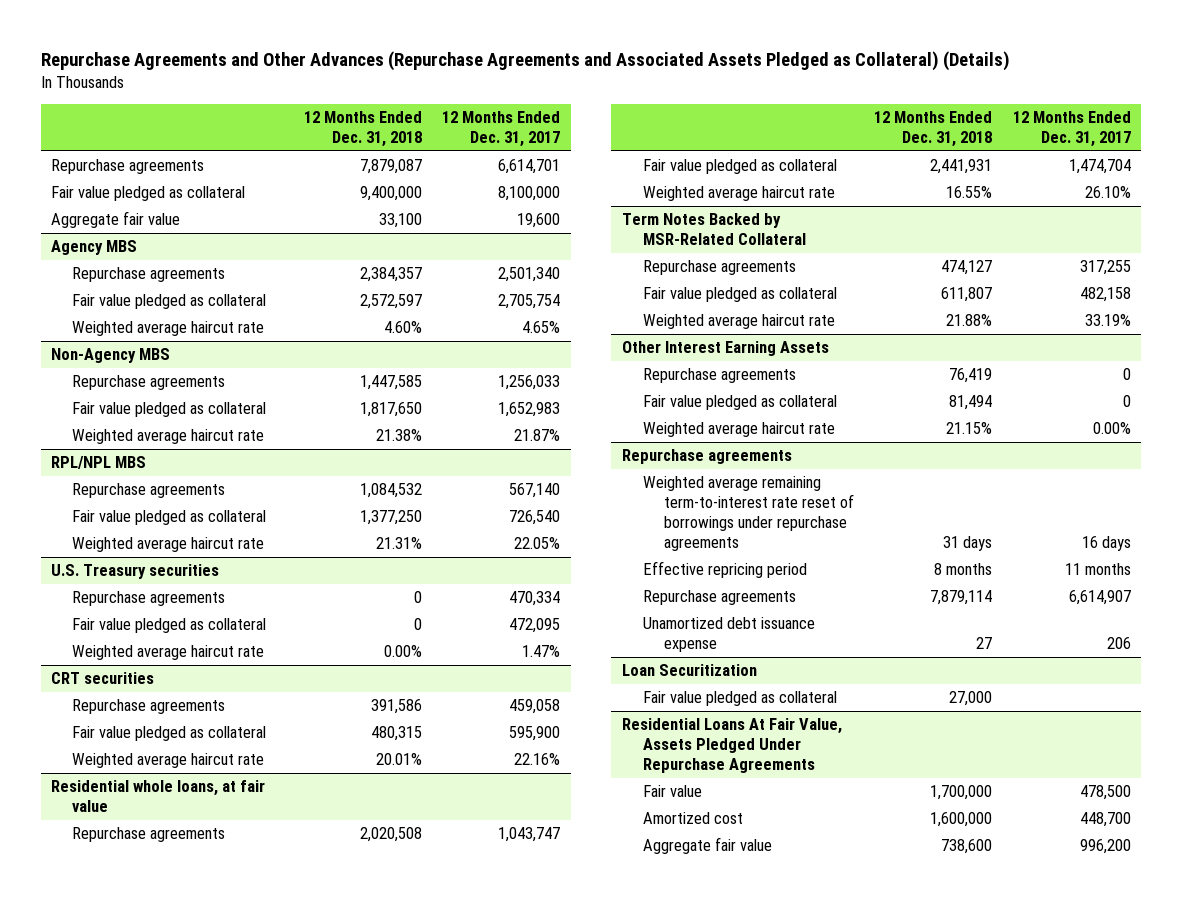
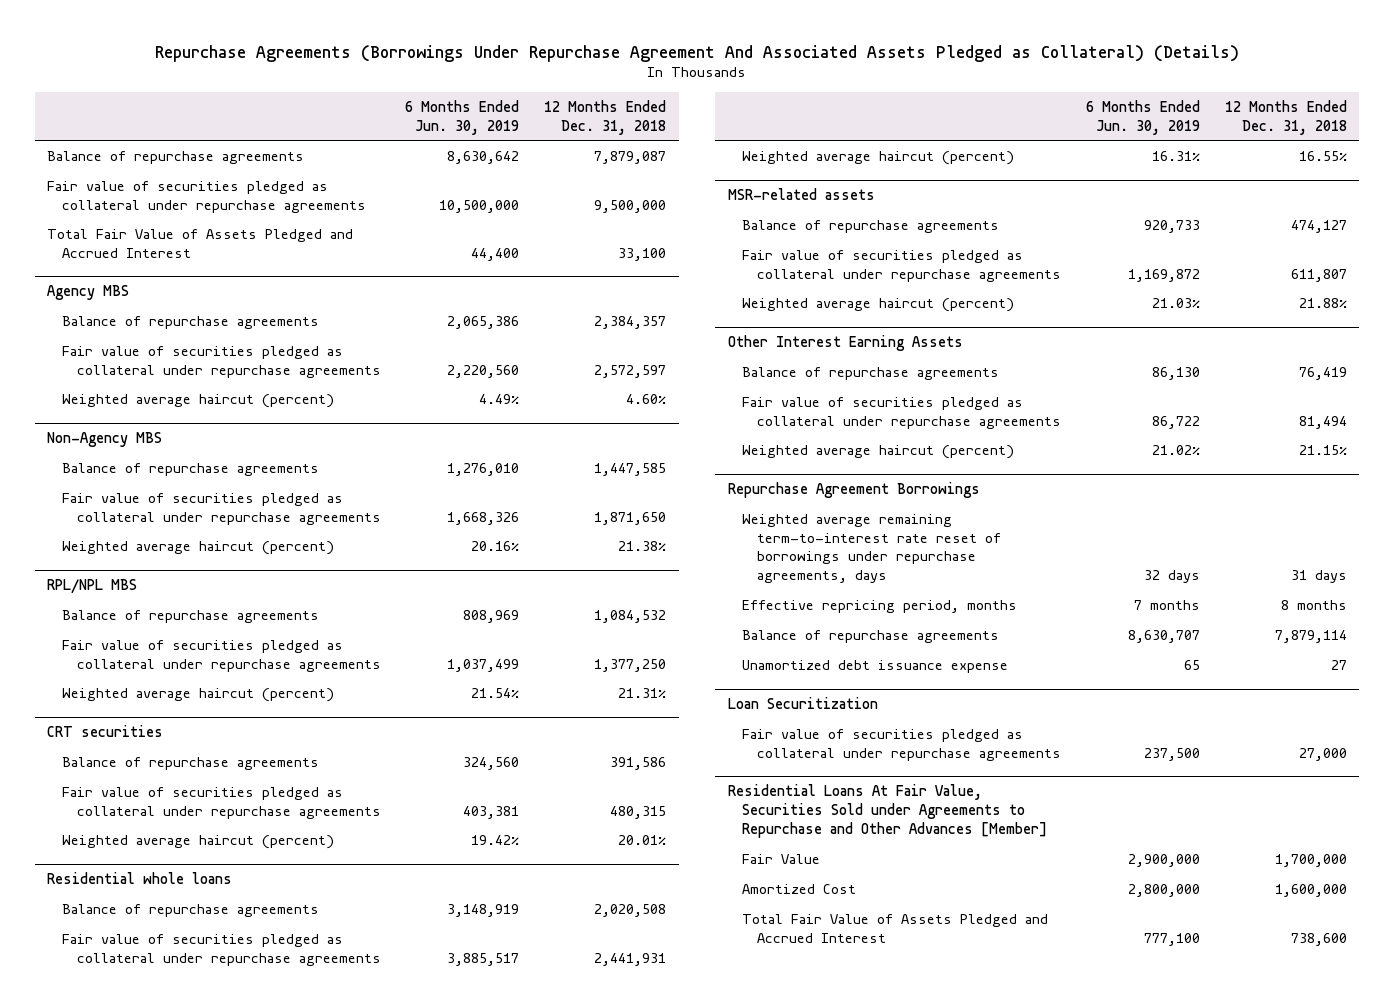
[40,51,1010,72] Repurchase Agreements and Other Advances (Repurchase Agreements and Associated Assets Pledged as Collateral) (Details) -> [154,44,1239,62] Repurchase Agreements (Borrowings Under Repurchase Agreement And Associated Assets Pledged as Collateral) (Details)
[442,111,561,148] 12 Months Ended Dec. 31, 2017 -> none
none -> [405,99,520,135] 6 Months Ended Jun. 30, 2019
[51,159,205,175] Repurchase agreements -> [47,150,305,164] Balance of repurchase agreements
[51,186,246,202] Fair value pledged as collateral -> [47,180,366,213] Fair value of securities pledged as collateral under repurchase agreements
[359,186,422,202] 9,400,000 -> [594,199,667,213] 9,500,000
[51,211,181,229] Aggregate fair value -> [47,228,354,258] Total Fair Value of Assets Pledged and Accrued Interest
[72,267,226,283] Repurchase agreements -> [61,315,319,329] Balance of repurchase agreements
[72,294,267,310] Fair value pledged as collateral -> [61,345,381,378] Fair value of securities pledged as collateral under repurchase agreements
[72,321,265,337] Weighted average haircut rate -> [61,393,334,408] Weighted average haircut (percent)
[72,375,226,391] Repurchase agreements -> [61,462,319,476] Balance of repurchase agreements
[72,402,267,418] Fair value pledged as collateral -> [61,492,381,525] Fair value of securities pledged as collateral under repurchase agreements
[359,402,422,418] 1,817,650 -> [594,511,667,525] 1,871,650
[72,429,265,445] Weighted average haircut rate -> [61,540,334,555] Weighted average haircut (percent)
[51,564,220,580] U.S. Treasury securities -> none
[72,591,226,607] Repurchase agreements -> none
[72,618,267,634] Fair value pledged as collateral -> none
[72,645,265,661] Weighted average haircut rate -> none
[72,483,226,499] Repurchase agreements -> [61,609,319,623] Balance of repurchase agreements
[72,510,267,526] Fair value pledged as collateral -> [61,639,381,672] Fair value of securities pledged as collateral under repurchase agreements
[72,537,265,553] Weighted average haircut rate -> [61,687,334,702] Weighted average haircut (percent)
[72,699,226,715] Repurchase agreements -> [61,756,319,770] Balance of repurchase agreements
[72,726,267,742] Fair value pledged as collateral -> [61,786,381,819] Fair value of securities pledged as collateral under repurchase agreements
[72,753,265,769] Weighted average haircut rate -> [61,834,334,849] Weighted average haircut (percent)
[51,780,266,813] Residential whole loans, at fair value -> [47,872,233,885] Residential whole loans
[72,827,226,843] Repurchase agreements -> [61,903,319,917] Balance of repurchase agreements
[642,159,837,175] Fair value pledged as collateral -> [61,933,381,966] Fair value of securities pledged as collateral under repurchase agreements
[642,186,835,202] Weighted average haircut rate -> [742,150,1015,165] Weighted average haircut (percent)
[621,213,806,246] Term Notes Backed by MSR-Related Collateral -> [727,188,875,201] MSR-related assets
[642,260,796,276] Repurchase agreements -> [742,219,1000,233] Balance of repurchase agreements
[642,287,837,303] Fair value pledged as collateral -> [742,249,1061,282] Fair value of securities pledged as collateral under repurchase agreements
[642,314,835,330] Weighted average haircut rate -> [742,297,1015,312] Weighted average haircut (percent)
[642,368,796,384] Repurchase agreements -> [742,366,1000,380] Balance of repurchase agreements
[642,395,837,411] Fair value pledged as collateral -> [742,396,1061,429] Fair value of securities pledged as collateral under repurchase agreements
[642,422,835,438] Weighted average haircut rate -> [742,444,1015,459] Weighted average haircut (percent)
[621,449,792,465] Repurchase agreements -> [727,482,980,499] Repurchase Agreement Borrowings
[642,476,854,552] Weighted average remaining term-to-interest rate reset of borrowings under repurchase agreements -> [742,513,1001,584] Weighted average remaining term-to-interest rate reset of borrowings under repurchase agreements, days
[642,561,807,579] Effective repricing period -> [742,599,1018,613] Effective repricing period, months
[642,590,796,606] Repurchase agreements -> [742,629,1000,643] Balance of repurchase agreements
[621,718,842,774] Residential Loans At Fair Value, Assets Pledged Under Repurchase Agreements -> none
[642,691,837,707] Fair value pledged as collateral -> [742,728,1061,761] Fair value of securities pledged as collateral under repurchase agreements
none -> [727,784,1048,838] Residential Loans At Fair Value, Securities Sold under Agreements to Repurchase and Other Advances [Member]
[642,785,702,798] Fair value -> [742,853,821,864] Fair Value
[642,812,743,825] Amortized cost -> [742,883,857,894] Amortized Cost
[642,837,772,855] Aggregate fair value -> [742,913,1049,943] Total Fair Value of Assets Pledged and Accrued Interest

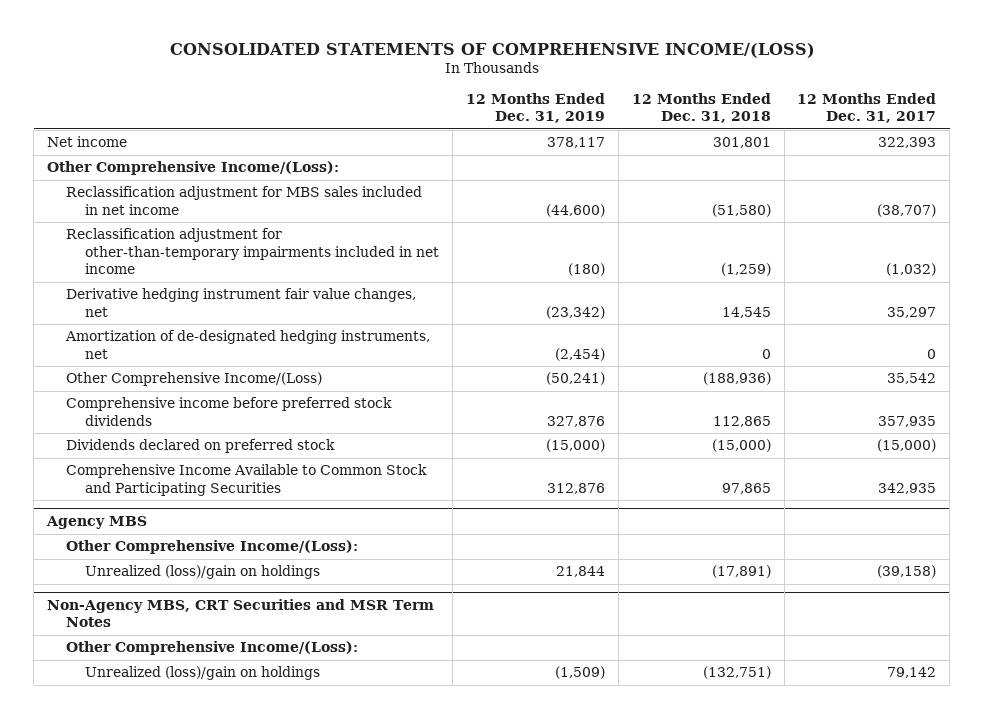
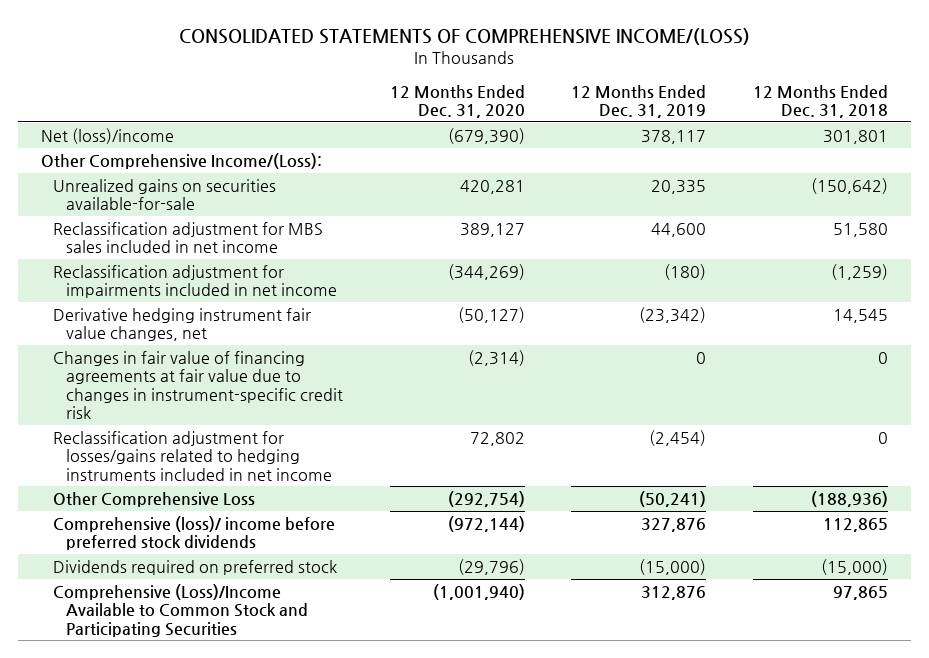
[797,92,937,124] 12 Months Ended Dec. 31, 2017 -> none
none -> [389,84,525,119] 12 Months Ended Dec. 31, 2020
[46,136,127,148] Net income -> [40,127,174,144] Net (loss)/income
none -> [53,178,277,211] Unrealized gains on securities available-for-sale
[546,203,606,217] (44,600) -> [651,222,707,237] 44,600
[711,203,771,217] (51,580) -> [832,222,888,237] 51,580
[66,228,440,275] Reclassification adjustment for other-than-temporary impairments included in net income -> [53,264,337,299] Reclassification adjustment for impairments included in net income
[45,516,147,530] Agency MBS -> none
[66,540,359,555] Other Comprehensive Income/(Loss): -> none
[85,565,321,580] Unrealized (loss)/gain on holdings -> none
[46,599,434,628] Non-Agency MBS, CRT Securities and MSR Term Notes -> none
[66,641,359,656] Other Comprehensive Income/(Loss): -> none
[85,666,321,681] Unrealized (loss)/gain on holdings -> none
none -> [53,350,343,420] Changes in fair value of financing agreements at fair value due to changes in instrument-specific credit risk
[65,330,431,359] Amortization of de-designated hedging instruments, net -> [53,430,332,481] Reclassification adjustment for losses/gains related to hedging instruments included in net income
[66,372,323,387] Other Comprehensive Income/(Loss) -> [53,491,256,507] Other Comprehensive Loss
[66,397,393,426] Comprehensive income before preferred stock dividends -> [53,515,336,551] Comprehensive (loss)/ income before preferred stock dividends
[66,439,336,454] Dividends declared on preferred stock -> [53,559,338,575] Dividends required on preferred stock
[66,464,428,496] Comprehensive Income Available to Common Stock and Participating Securities -> [53,583,308,637] Comprehensive (Loss)/Income Available to Common Stock and Participating Securities

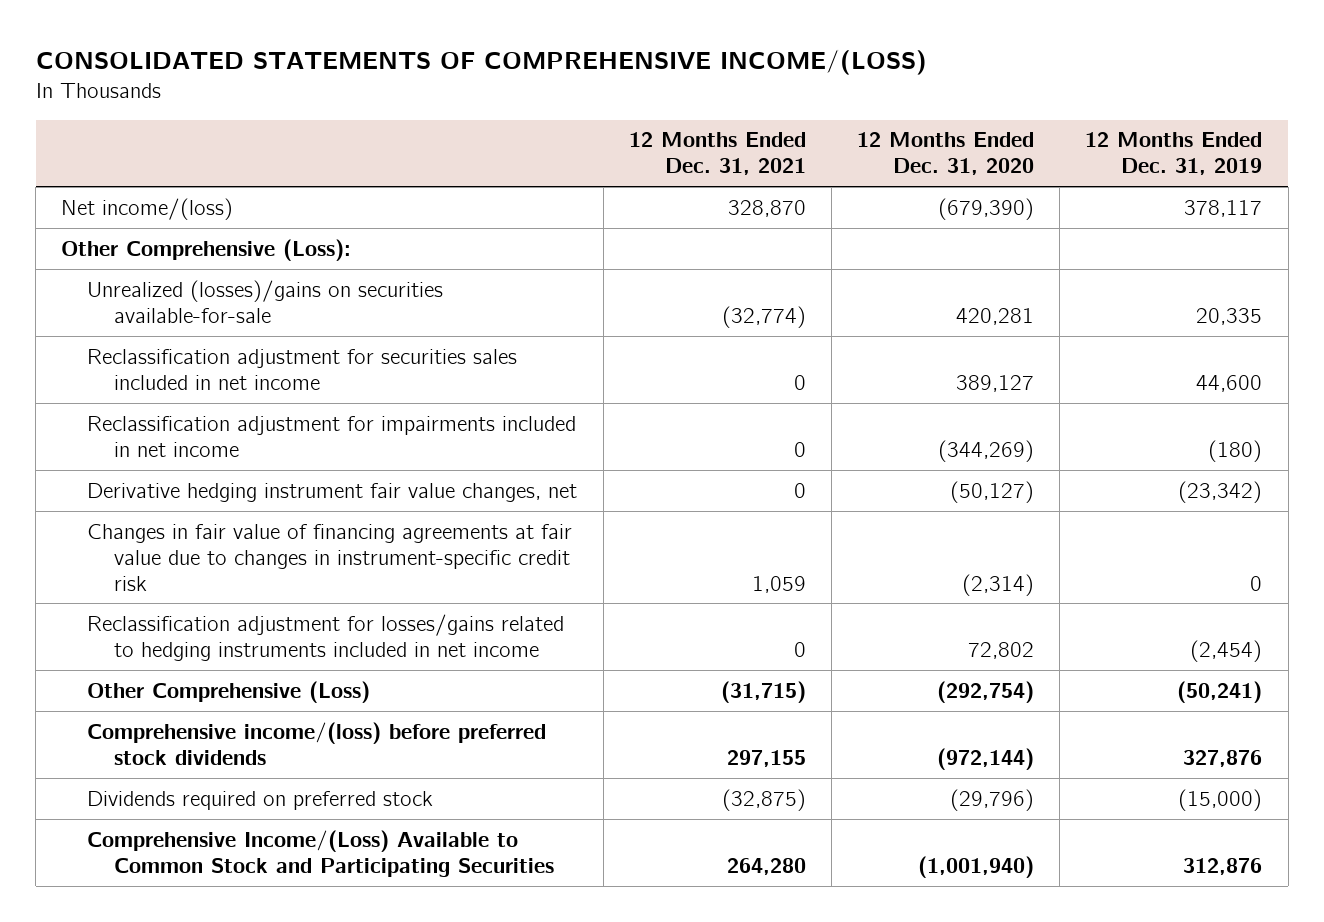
[752,84,888,119] 12 Months Ended Dec. 31, 2018 -> none
none -> [628,132,806,176] 12 Months Ended Dec. 31, 2021
[40,127,174,144] Net (loss)/income -> [61,197,234,220] Net income/(loss)
[40,152,322,169] Other Comprehensive Income/(Loss): -> [61,238,352,261] Other Comprehensive (Loss):
[53,178,277,211] Unrealized gains on securities available-for-sale -> [87,279,444,323] Unrealized (losses)/gains on securities available-for-sale
[53,221,324,254] Reclassification adjustment for MBS sales included in net income -> [87,348,518,390] Reclassification adjustment for securities sales included in net income
[53,491,256,507] Other Comprehensive Loss -> [87,680,371,703] Other Comprehensive (Loss)
[53,515,336,551] Comprehensive (loss)/ income before preferred stock dividends -> [87,721,547,765] Comprehensive income/(loss) before preferred stock dividends
[53,583,308,637] Comprehensive (Loss)/Income Available to Common Stock and Participating Securities -> [87,829,554,877] Comprehensive Income/(Loss) Available to Common Stock and Participating Securities

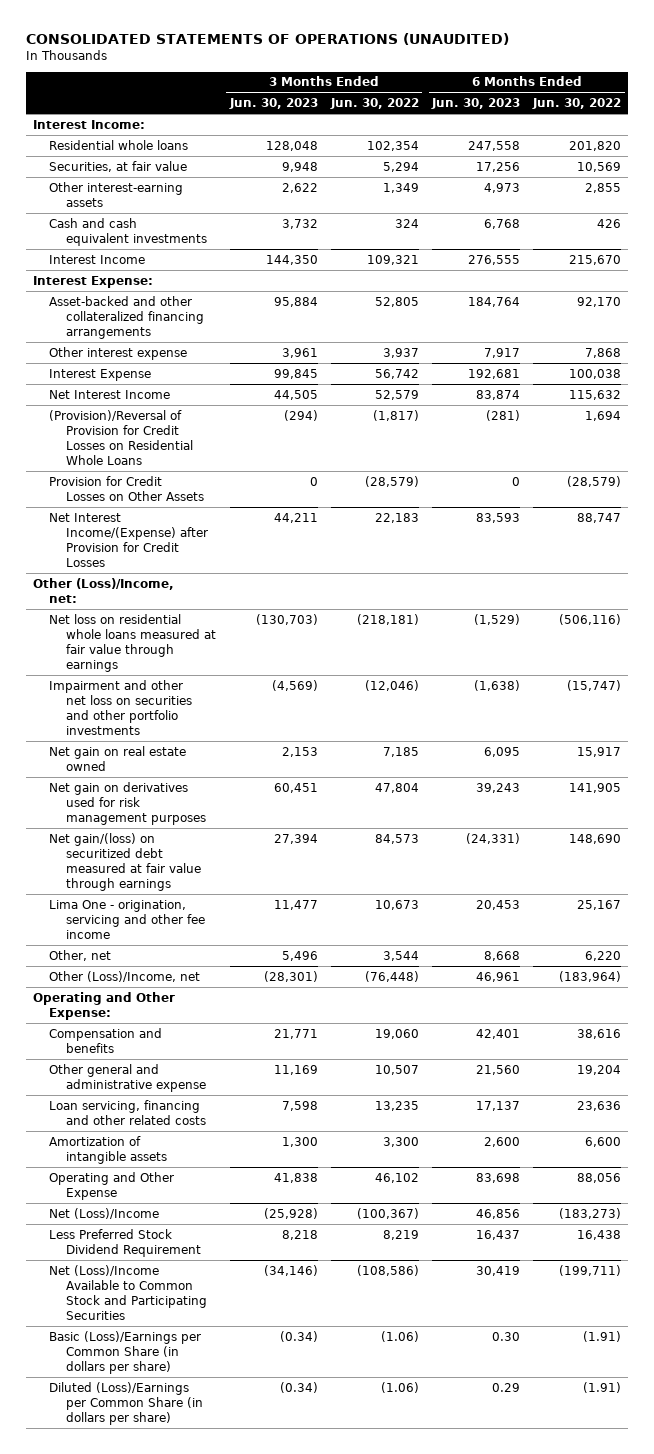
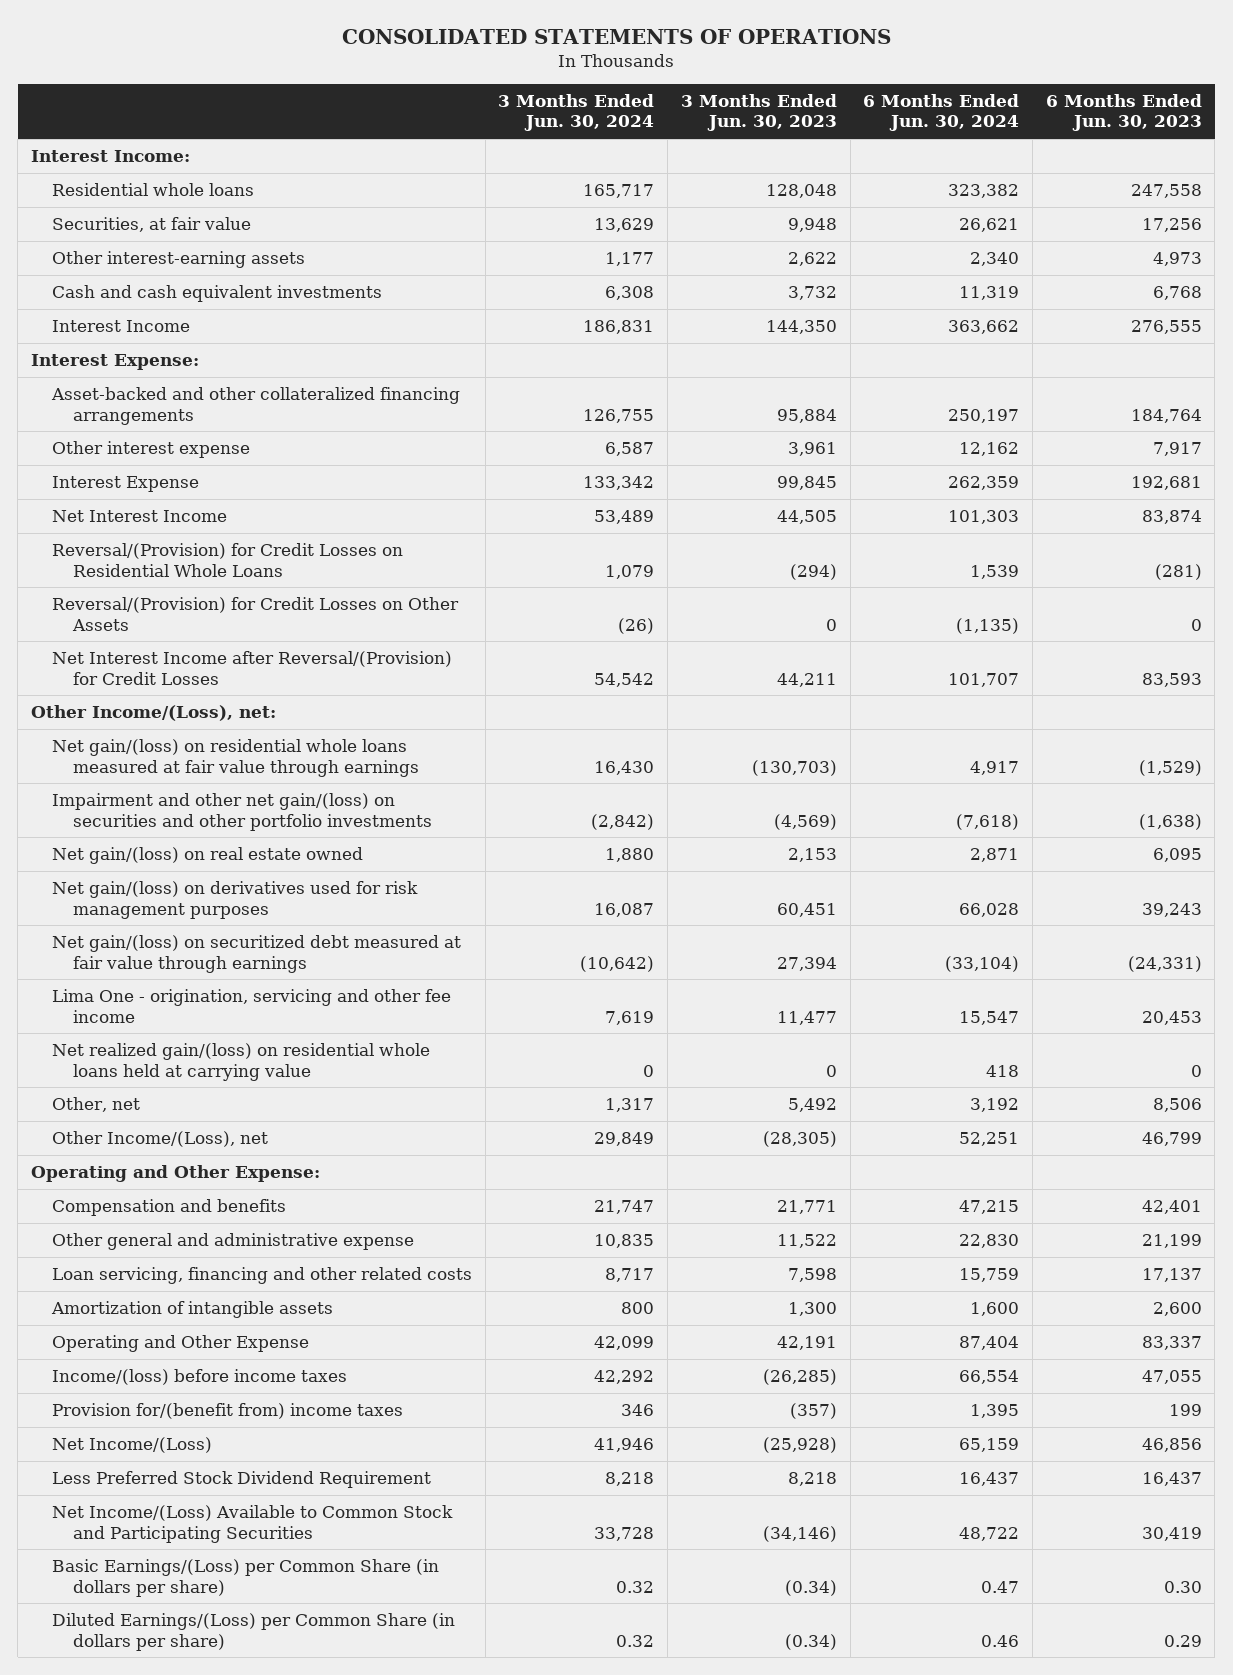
[26,33,510,46] CONSOLIDATED STATEMENTS OF OPERATIONS (UNAUDITED) -> [342,29,892,45] CONSOLIDATED STATEMENTS OF OPERATIONS
[329,98,419,110] Jun. 30, 2022 -> none
[532,98,622,110] Jun. 30, 2022 -> none
none -> [498,93,655,132] 3 Months Ended Jun. 30, 2024
none -> [863,93,1020,132] 6 Months Ended Jun. 30, 2024
[49,409,194,466] (Provision)/Reversal of Provision for Credit Losses on Residential Whole Loans -> [52,543,404,577] Reversal/(Provision) for Credit Losses on Residential Whole Loans
[49,475,205,501] Provision for Credit Losses on Other Assets -> [52,597,460,631] Reversal/(Provision) for Credit Losses on Other Assets
[49,512,209,568] Net Interest Income/(Expense) after Provision for Credit Losses -> [52,651,453,685] Net Interest Income after Reversal/(Provision) for Credit Losses
[32,577,174,603] Other (Loss)/Income, net: -> [31,705,277,722] Other Income/(Loss), net:
[49,613,217,673] Net loss on residential whole loans measured at fair value through earnings -> [52,739,420,777] Net gain/(loss) on residential whole loans measured at fair value through earnings
[49,679,193,736] Impairment and other net loss on securities and other portfolio investments -> [52,793,433,831] Impairment and other net gain/(loss) on securities and other portfolio investments
[49,745,187,771] Net gain on real estate owned -> [52,847,364,865] Net gain/(loss) on real estate owned
[49,781,207,825] Net gain on derivatives used for risk management purposes -> [52,881,419,919] Net gain/(loss) on derivatives used for risk management purposes
none -> [52,1043,431,1081] Net realized gain/(loss) on residential whole loans held at carrying value
[281,950,318,961] 5,496 -> [787,1098,837,1113] 5,492
[484,950,521,961] 8,668 -> [1152,1098,1202,1113] 8,506
[49,970,201,982] Other (Loss)/Income, net -> [52,1131,269,1148] Other Income/(Loss), net
[263,970,318,982] (28,301) -> [762,1131,837,1148] (28,305)
[476,971,521,982] 46,961 -> [1141,1132,1202,1147] 46,799
[273,1064,318,1075] 11,169 -> [776,1234,837,1249] 11,522
[476,1064,521,1075] 21,560 -> [1141,1234,1202,1249] 21,199
[273,1172,318,1183] 41,838 -> [776,1336,837,1351] 42,191
[476,1172,521,1183] 83,698 -> [1141,1336,1202,1351] 83,337
none -> [52,1369,348,1386] Income/(loss) before income taxes
none -> [52,1403,404,1420] Provision for/(benefit from) income taxes
[49,1207,160,1219] Net (Loss)/Income -> [52,1437,213,1454] Net Income/(Loss)
[49,1264,208,1321] Net (Loss)/Income Available to Common Stock and Participating Securities -> [52,1505,454,1543] Net Income/(Loss) Available to Common Stock and Participating Securities
[49,1330,202,1374] Basic (Loss)/Earnings per Common Share (in dollars per share) -> [52,1559,440,1597] Basic Earnings/(Loss) per Common Share (in dollars per share)
[49,1381,204,1425] Diluted (Loss)/Earnings per Common Share (in dollars per share) -> [52,1613,456,1651] Diluted Earnings/(Loss) per Common Share (in dollars per share)

